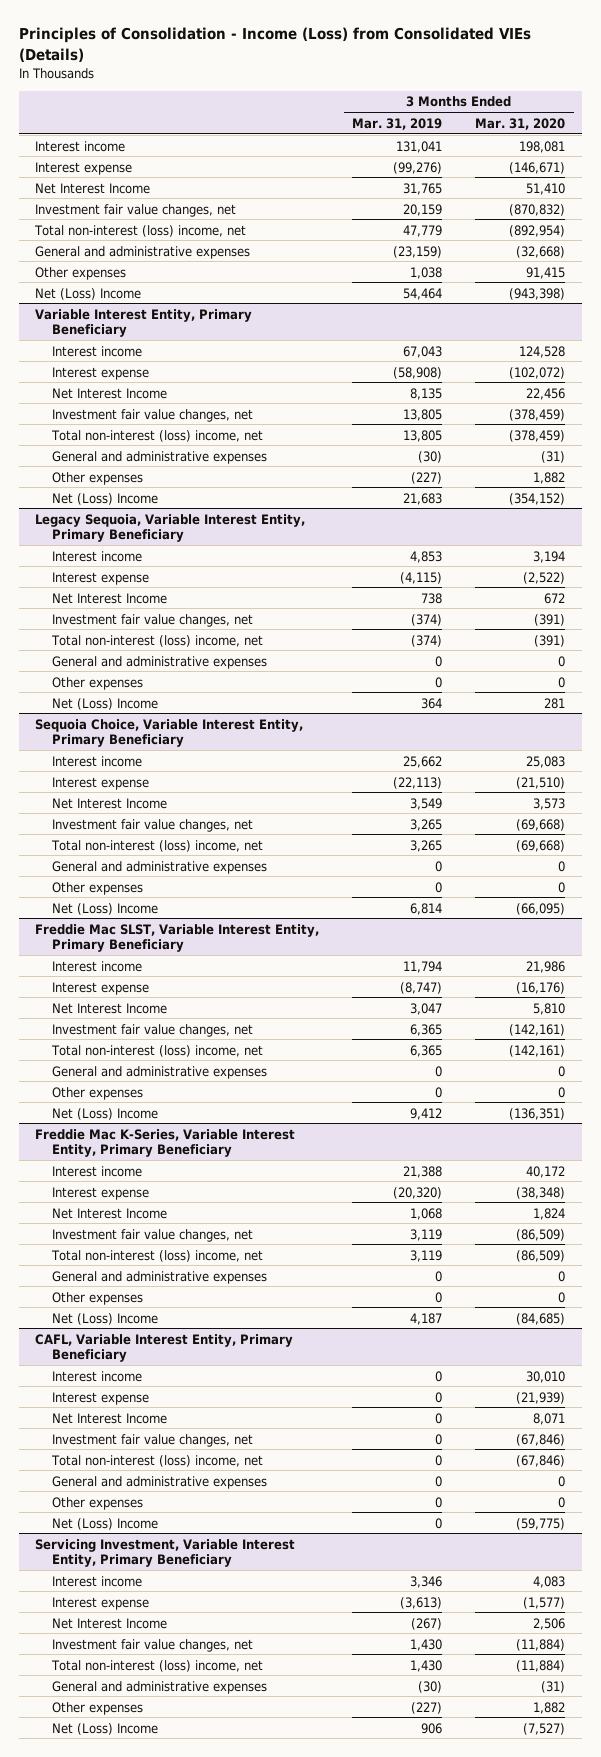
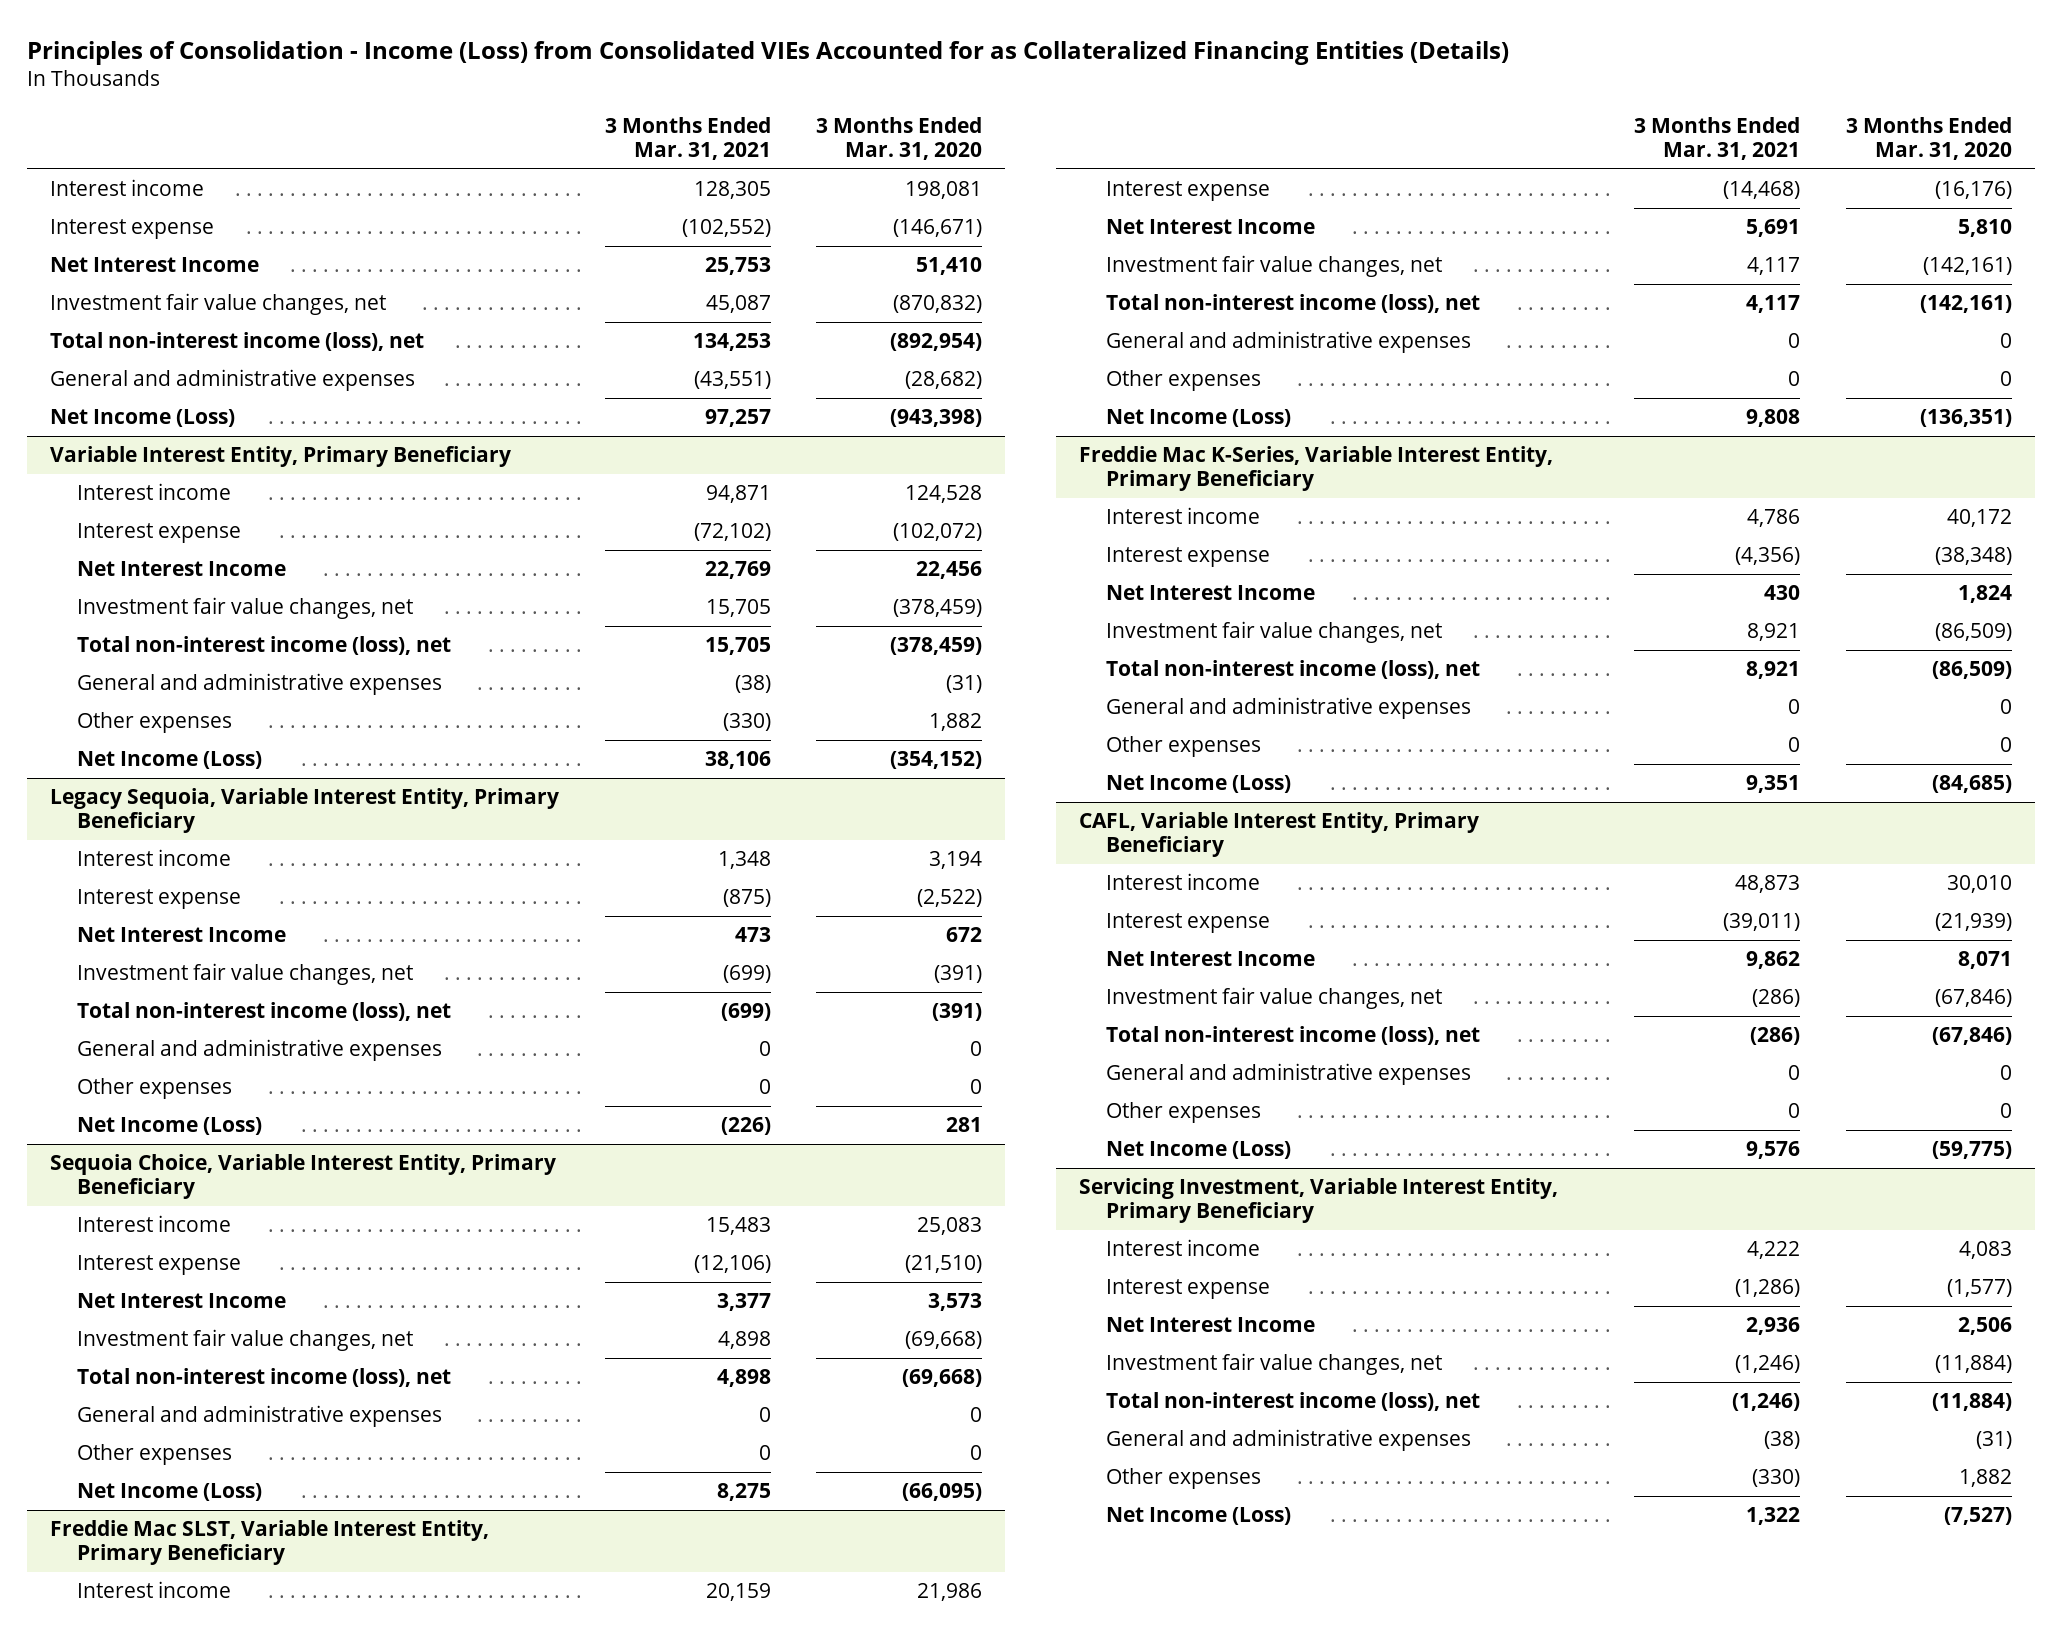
[18,27,531,62] Principles of Consolidation - Income (Loss) from Consolidated VIEs (Details) -> [26,40,1509,65] Principles of Consolidation - Income (Loss) from Consolidated VIEs Accounted for as Collateralized Financing Entities (Details)
[352,117,443,130] Mar. 31, 2019 -> none
none -> [604,116,771,161] 3 Months Ended Mar. 31, 2021
[35,266,127,280] Other expenses -> none
[34,224,247,237] Total non-interest (loss) income, net -> [49,332,424,352] Total non-interest income (loss), net
[516,245,566,258] (32,668) -> [905,371,983,390] (28,682)
[35,287,142,300] Net (Loss) Income -> [49,409,235,428] Net Income (Loss)
[51,429,264,442] Total non-interest (loss) income, net -> [76,636,451,656] Total non-interest income (loss), net
[52,492,159,505] Net (Loss) Income -> [76,751,262,770] Net Income (Loss)
[51,634,264,647] Total non-interest (loss) income, net -> [76,1002,451,1022] Total non-interest income (loss), net
[52,697,159,710] Net (Loss) Income -> [76,1117,262,1136] Net Income (Loss)
[51,839,264,852] Total non-interest (loss) income, net -> [76,1368,451,1388] Total non-interest income (loss), net
[52,902,159,915] Net (Loss) Income -> [76,1483,262,1502] Net Income (Loss)
[51,1044,264,1057] Total non-interest (loss) income, net -> [1106,294,1481,314] Total non-interest income (loss), net
[52,1107,159,1120] Net (Loss) Income -> [1106,409,1292,428] Net Income (Loss)
[51,1249,264,1262] Total non-interest (loss) income, net -> [1106,660,1481,680] Total non-interest income (loss), net
[52,1312,159,1325] Net (Loss) Income -> [1106,775,1292,794] Net Income (Loss)
[51,1454,264,1467] Total non-interest (loss) income, net -> [1106,1026,1481,1046] Total non-interest income (loss), net
[52,1517,159,1530] Net (Loss) Income -> [1106,1141,1292,1160] Net Income (Loss)
[51,1659,264,1672] Total non-interest (loss) income, net -> [1106,1392,1481,1412] Total non-interest income (loss), net
[52,1722,159,1735] Net (Loss) Income -> [1106,1507,1292,1526] Net Income (Loss)

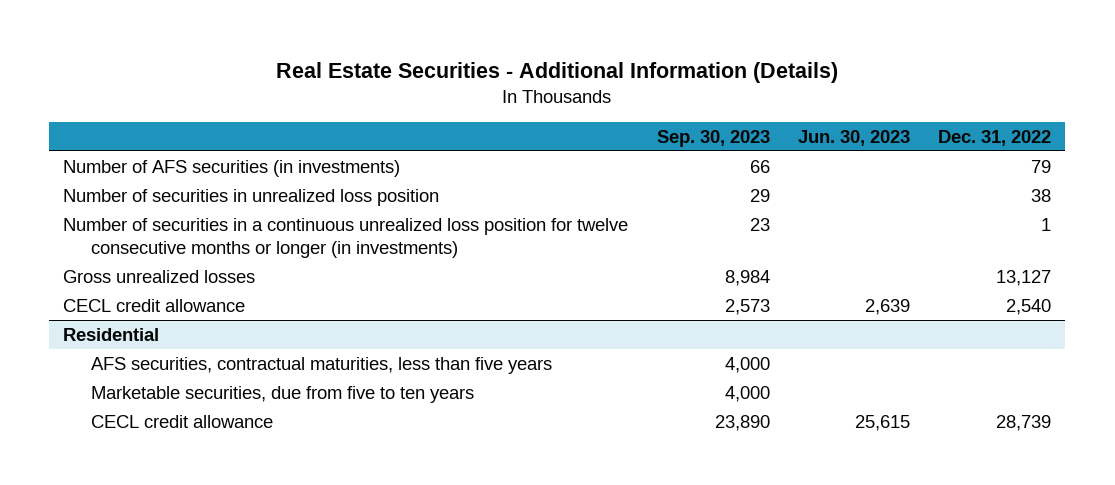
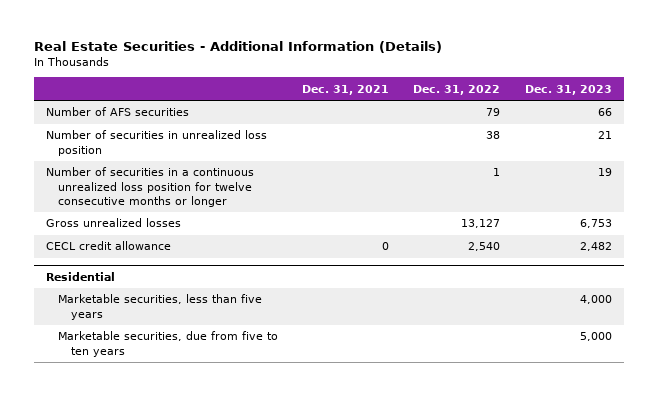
[656,129,770,147] Sep. 30, 2023 -> none
[797,129,910,146] Jun. 30, 2023 -> none
none -> [302,84,390,95] Dec. 31, 2021
none -> [524,84,612,95] Dec. 31, 2023
[63,159,401,177] Number of AFS securities (in investments) -> [45,107,189,117] Number of AFS securities
[63,217,629,258] Number of securities in a continuous unrealized loss position for twelve consecutive months or longer (in investments) -> [45,167,254,207] Number of securities in a continuous unrealized loss position for twelve consecutive months or longer
[91,356,553,374] AFS securities, contractual maturities, less than five years -> [58,294,263,320] Marketable securities, less than five years
[91,414,274,428] CECL credit allowance -> none

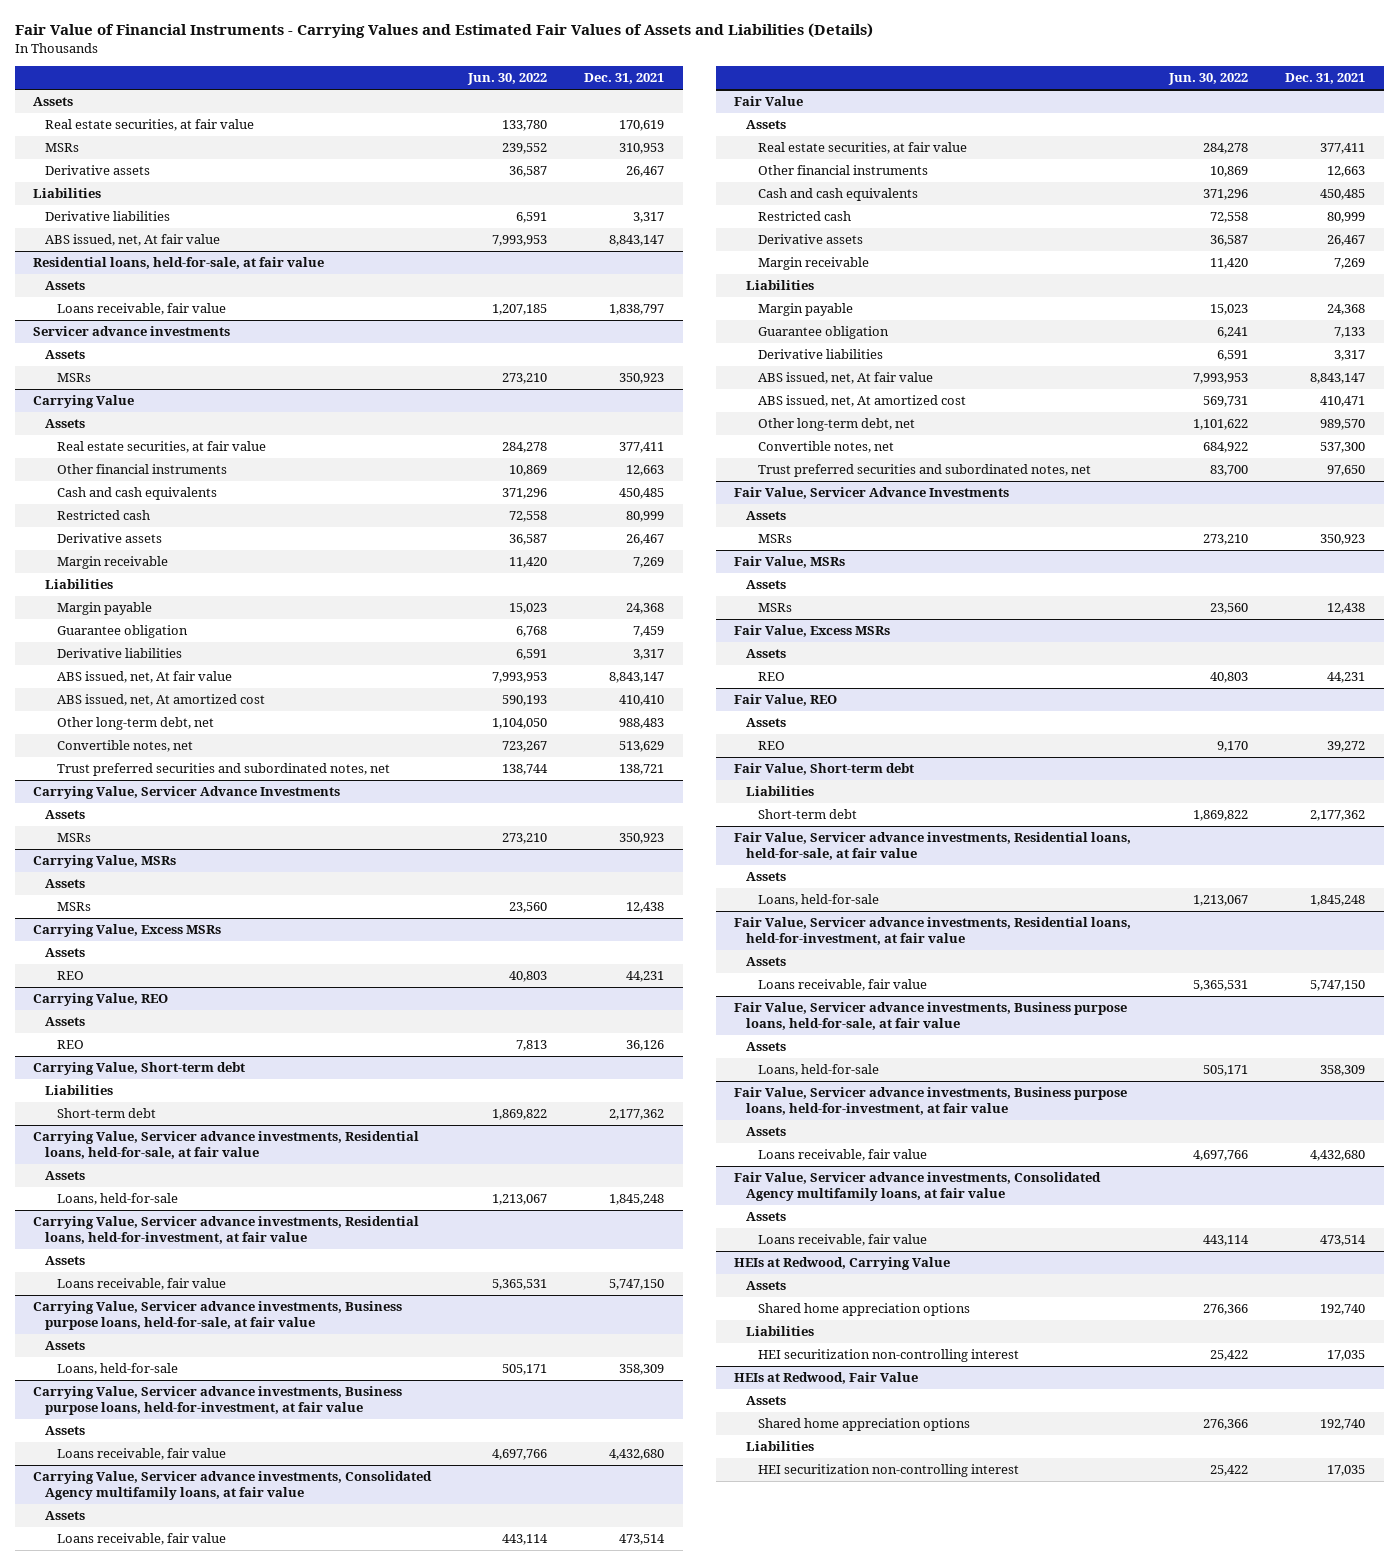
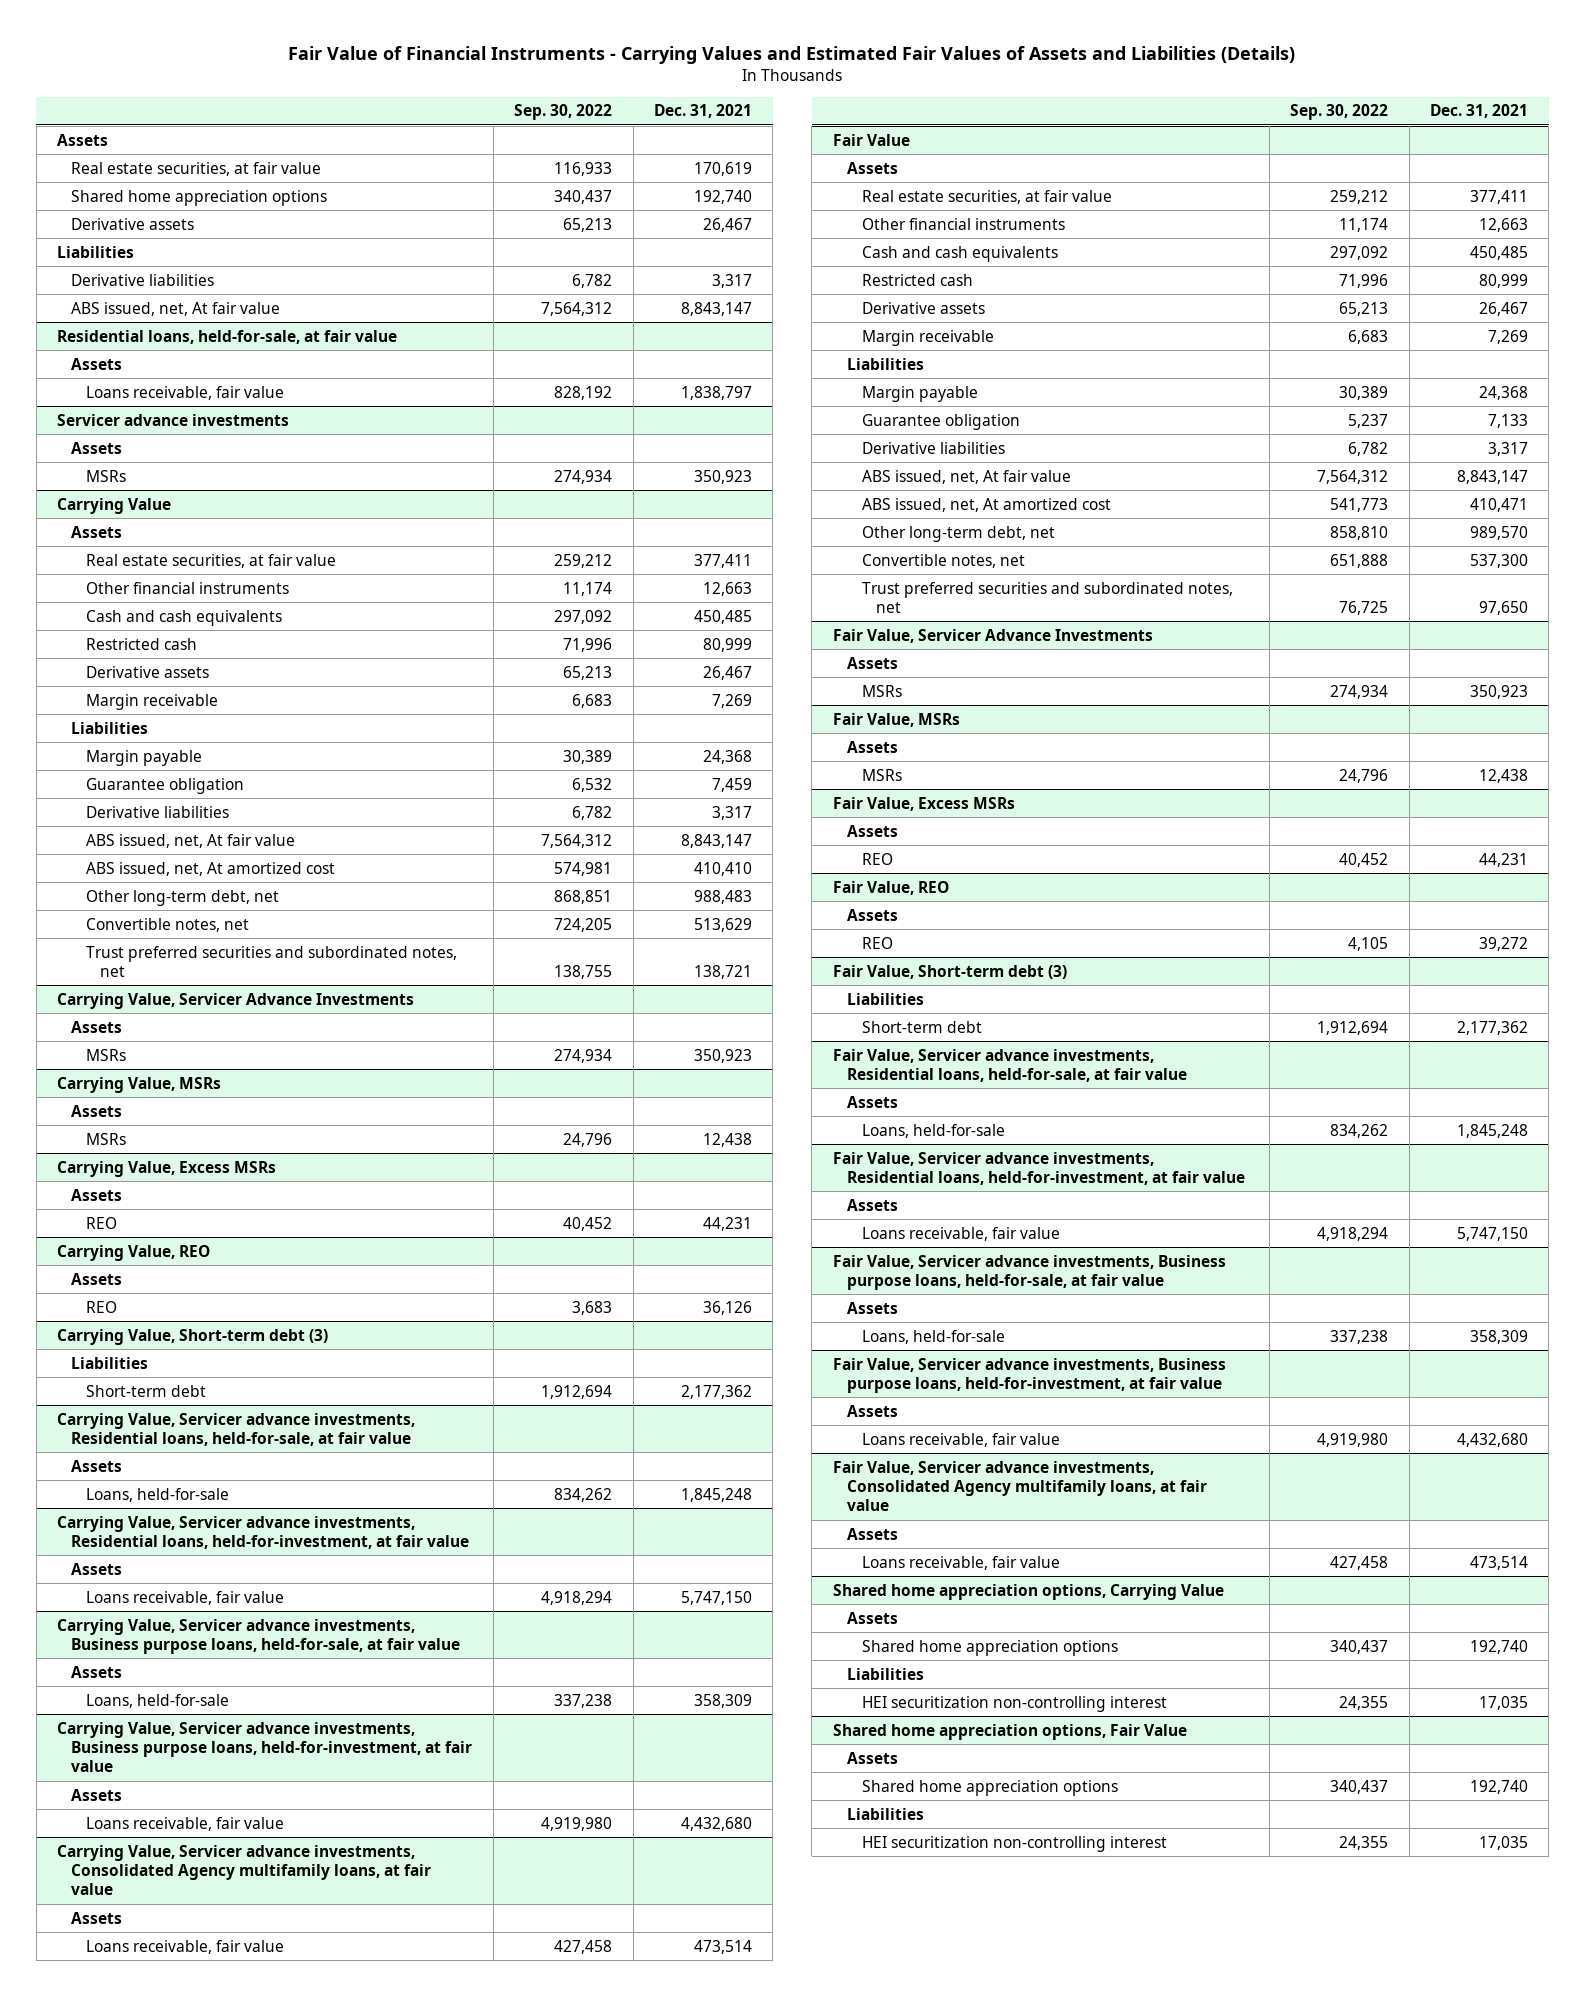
[467,73,548,86] Jun. 30, 2022 -> none
none -> [514,104,613,121] Sep. 30, 2022
[45,143,80,153] MSRs -> none
none -> [71,189,328,206] Shared home appreciation options
[33,1062,246,1076] Carrying Value, Short-term debt -> [56,1328,328,1345] Carrying Value, Short-term debt (3)
[734,763,915,776] Fair Value, Short-term debt -> [832,964,1067,979] Fair Value, Short-term debt (3)
[734,1257,951,1271] HEIs at Redwood, Carrying Value -> none
none -> [832,1583,1224,1600] Shared home appreciation options, Carrying Value
[734,1372,919,1385] HEIs at Redwood, Fair Value -> none
none -> [832,1723,1187,1740] Shared home appreciation options, Fair Value

